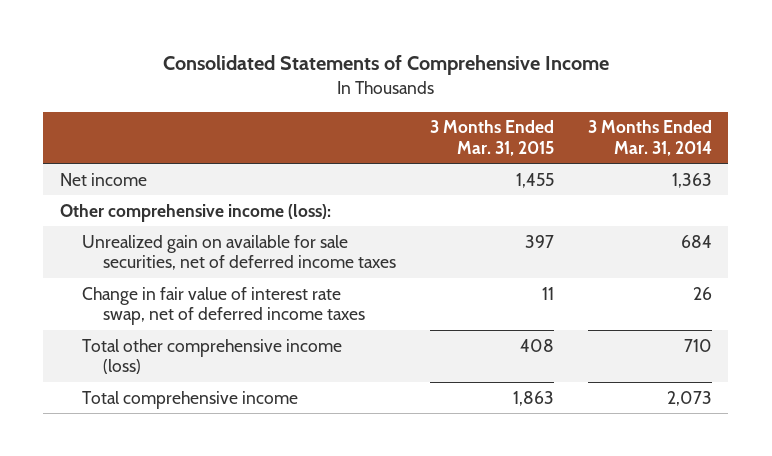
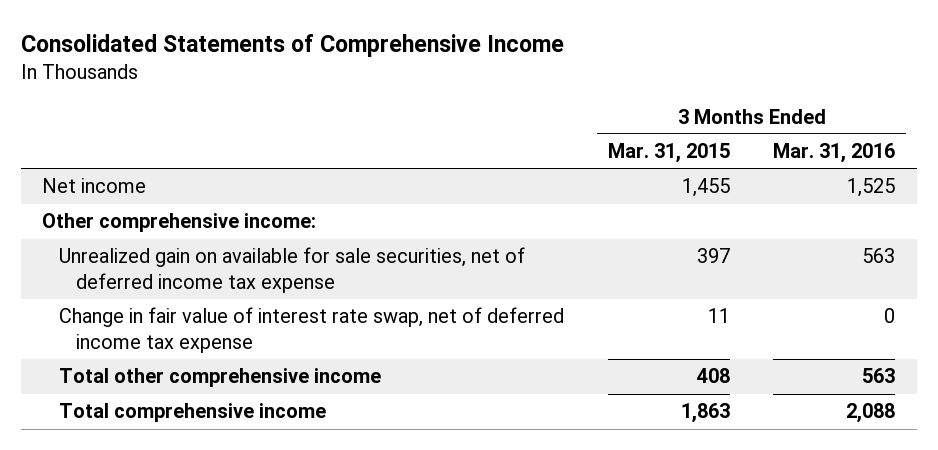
[587,120,712,156] 3 Months Ended Mar. 31, 2014 -> none
none -> [773,143,896,164] Mar. 31, 2016
[59,203,331,222] Other comprehensive income (loss): -> [42,213,317,233] Other comprehensive income:
[81,234,397,271] Unrealized gain on available for sale securities, net of deferred income taxes -> [59,247,526,293] Unrealized gain on available for sale securities, net of deferred income tax expense
[81,286,366,326] Change in fair value of interest rate swap, net of deferred income taxes -> [59,307,565,353] Change in fair value of interest rate swap, net of deferred income tax expense
[81,338,342,375] Total other comprehensive income (loss) -> [59,368,382,388] Total other comprehensive income

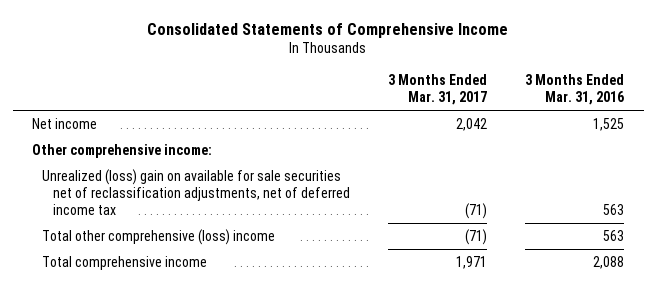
[607,143,730,164] Mar. 31, 2015 -> none
none -> [387,74,487,106] 3 Months Ended Mar. 31, 2017
[59,307,565,353] Change in fair value of interest rate swap, net of deferred income tax expense -> none
[59,247,526,293] Unrealized gain on available for sale securities, net of deferred income tax expense -> [42,168,350,216] Unrealized (loss) gain on available for sale securities net of reclassification adjustments, net of deferred income tax
[59,368,382,388] Total other comprehensive income -> [42,228,276,245] Total other comprehensive (loss) income

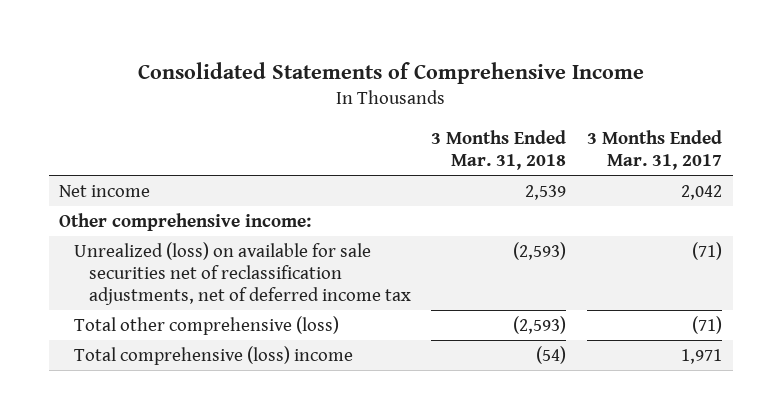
[525,74,625,106] 3 Months Ended Mar. 31, 2016 -> none
none -> [431,130,567,171] 3 Months Ended Mar. 31, 2018
[42,168,350,216] Unrealized (loss) gain on available for sale securities net of reclassification adjustments, net of deferred income tax -> [74,241,411,306] Unrealized (loss) on available for sale securities net of reclassification adjustments, net of deferred income tax
[42,228,276,245] Total other comprehensive (loss) income -> [74,315,340,335] Total other comprehensive (loss)
[42,255,208,270] Total comprehensive income -> [74,345,354,365] Total comprehensive (loss) income

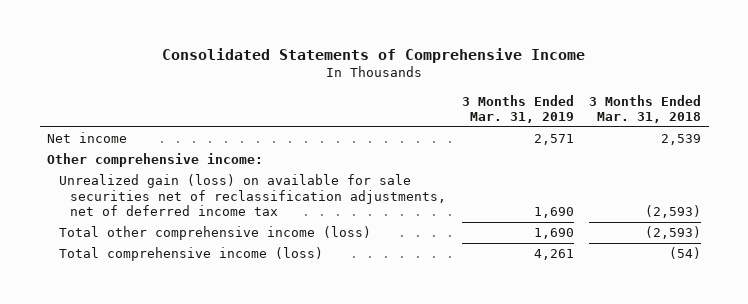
[587,130,723,171] 3 Months Ended Mar. 31, 2017 -> none
none -> [461,94,574,124] 3 Months Ended Mar. 31, 2019
[74,241,411,306] Unrealized (loss) on available for sale securities net of reclassification adjustments, net of deferred income tax -> [58,174,447,217] Unrealized gain (loss) on available for sale securities net of reclassification adjustments, net of deferred income tax
[74,315,340,335] Total other comprehensive (loss) -> [58,226,371,241] Total other comprehensive income (loss)
[74,345,354,365] Total comprehensive (loss) income -> [58,247,323,262] Total comprehensive income (loss)

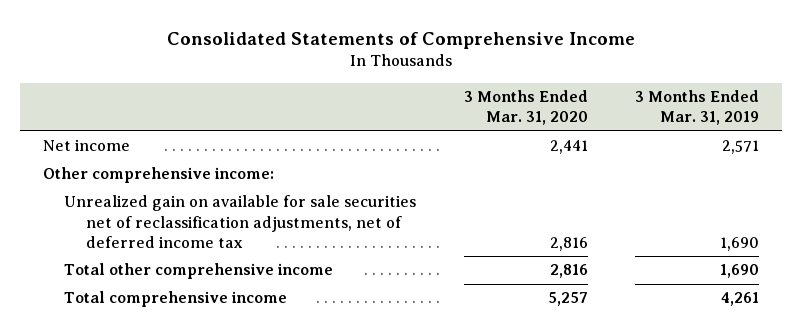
[589,94,702,124] 3 Months Ended Mar. 31, 2018 -> none
none -> [463,89,588,126] 3 Months Ended Mar. 31, 2020
[58,174,447,217] Unrealized gain (loss) on available for sale securities net of reclassification adjustments, net of deferred income tax -> [64,195,417,249] Unrealized gain on available for sale securities net of reclassification adjustments, net of deferred income tax
[58,226,371,241] Total other comprehensive income (loss) -> [64,263,334,280] Total other comprehensive income
[58,247,323,262] Total comprehensive income (loss) -> [64,291,288,308] Total comprehensive income

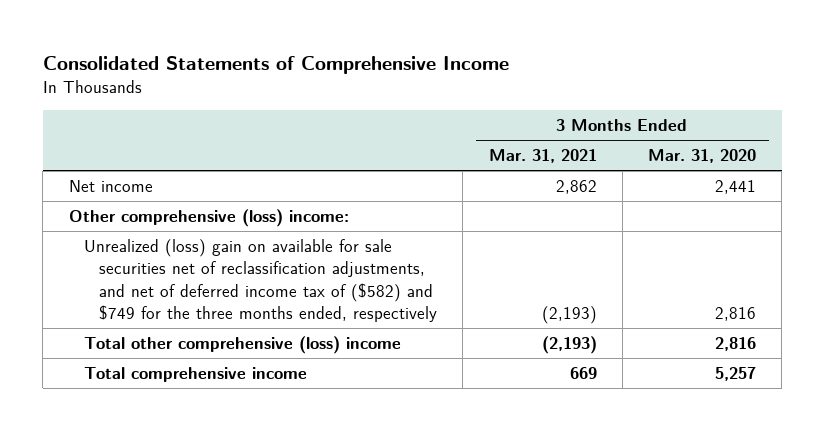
[634,89,759,126] 3 Months Ended Mar. 31, 2019 -> none
none -> [488,149,597,164] Mar. 31, 2021
[43,167,275,184] Other comprehensive income: -> [68,209,349,228] Other comprehensive (loss) income:
[64,195,417,249] Unrealized gain on available for sale securities net of reclassification adjustments, net of deferred income tax -> [83,239,438,322] Unrealized (loss) gain on available for sale securities net of reclassification adjustments, and net of deferred income tax of ($582) and $749 for the three months ended, respectively
[64,263,334,280] Total other comprehensive income -> [83,336,401,355] Total other comprehensive (loss) income

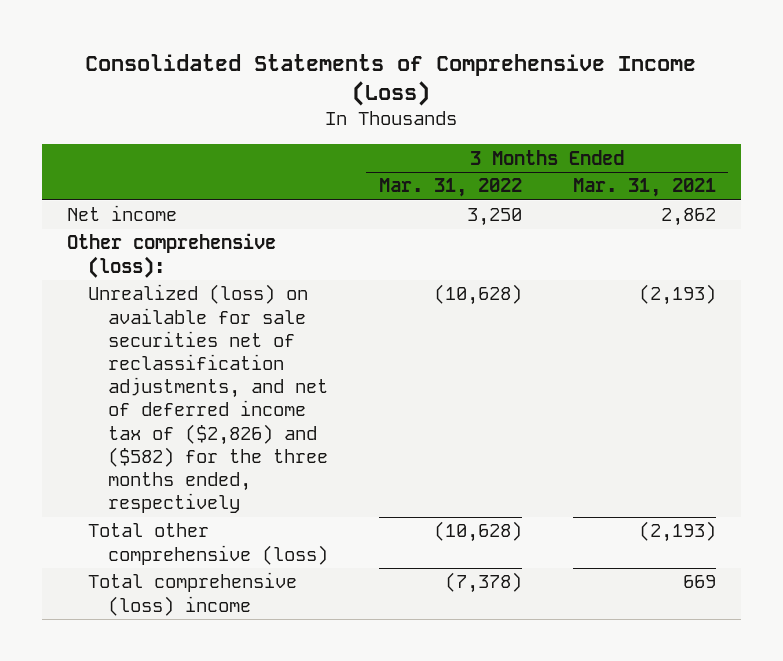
[42,55,509,74] Consolidated Statements of Comprehensive Income -> [85,54,697,107] Consolidated Statements of Comprehensive Income (Loss)
[648,149,757,164] Mar. 31, 2020 -> none
none -> [378,178,522,198] Mar. 31, 2022
[68,209,349,228] Other comprehensive (loss) income: -> [67,233,277,278] Other comprehensive (loss):
[83,239,438,322] Unrealized (loss) gain on available for sale securities net of reclassification adjustments, and net of deferred income tax of ($582) and $749 for the three months ended, respectively -> [87,284,329,514] Unrealized (loss) on available for sale securities net of reclassification adjustments, and net of deferred income tax of ($2,826) and ($582) for the three months ended, respectively
[83,336,401,355] Total other comprehensive (loss) income -> [87,523,329,565] Total other comprehensive (loss)
[83,367,307,383] Total comprehensive income -> [87,572,297,616] Total comprehensive (loss) income

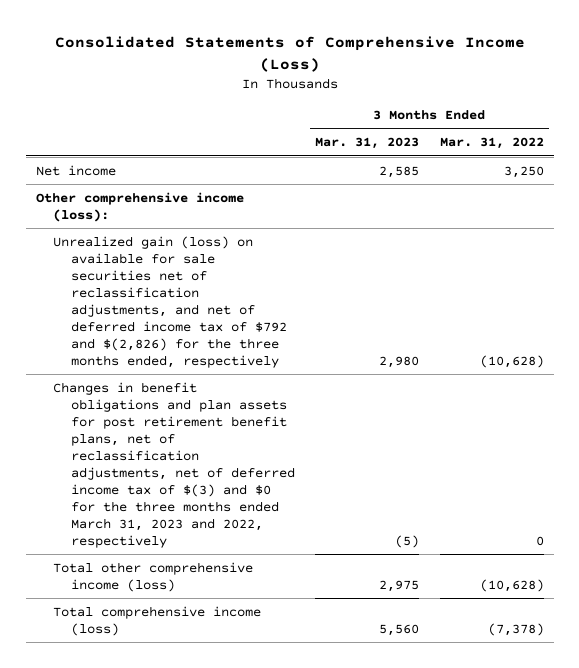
[572,178,716,198] Mar. 31, 2021 -> none
none -> [315,137,420,150] Mar. 31, 2023
[67,233,277,278] Other comprehensive (loss): -> [35,191,244,222] Other comprehensive income (loss):
[87,284,329,514] Unrealized (loss) on available for sale securities net of reclassification adjustments, and net of deferred income tax of ($2,826) and ($582) for the three months ended, respectively -> [53,235,287,368] Unrealized gain (loss) on available for sale securities net of reclassification adjustments, and net of deferred income tax of $792 and $(2,826) for the three months ended, respectively
none -> [53,381,295,548] Changes in benefit obligations and plan assets for post retirement benefit plans, net of reclassification adjustments, net of deferred income tax of $(3) and $0 for the three months ended March 31, 2023 and 2022, respectively
[87,523,329,565] Total other comprehensive (loss) -> [53,561,254,592] Total other comprehensive income (loss)
[87,572,297,616] Total comprehensive (loss) income -> [53,605,262,636] Total comprehensive income (loss)

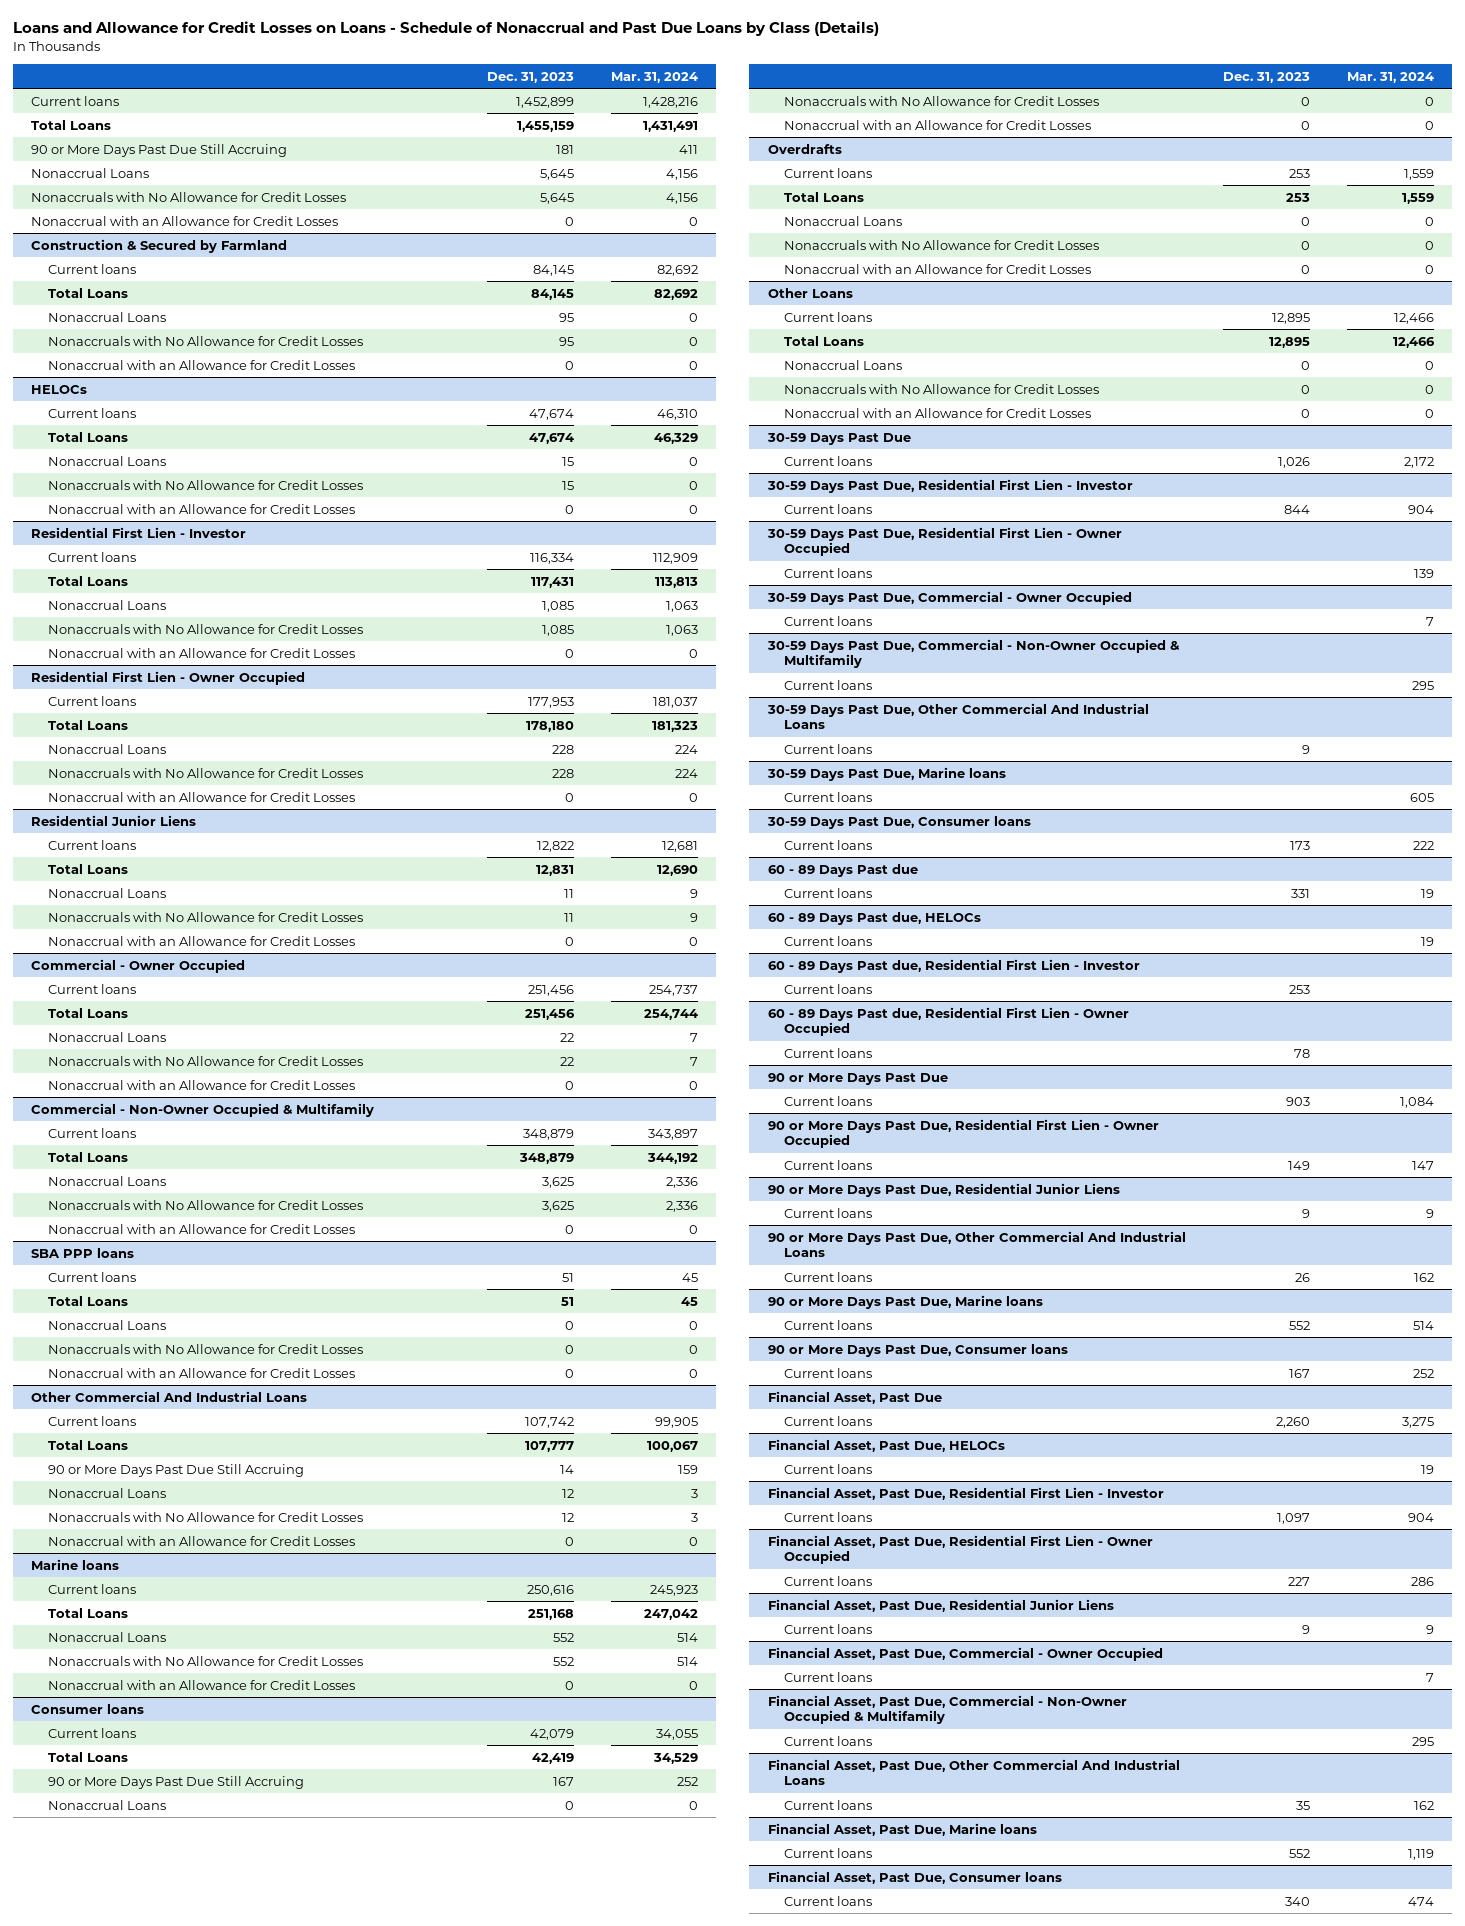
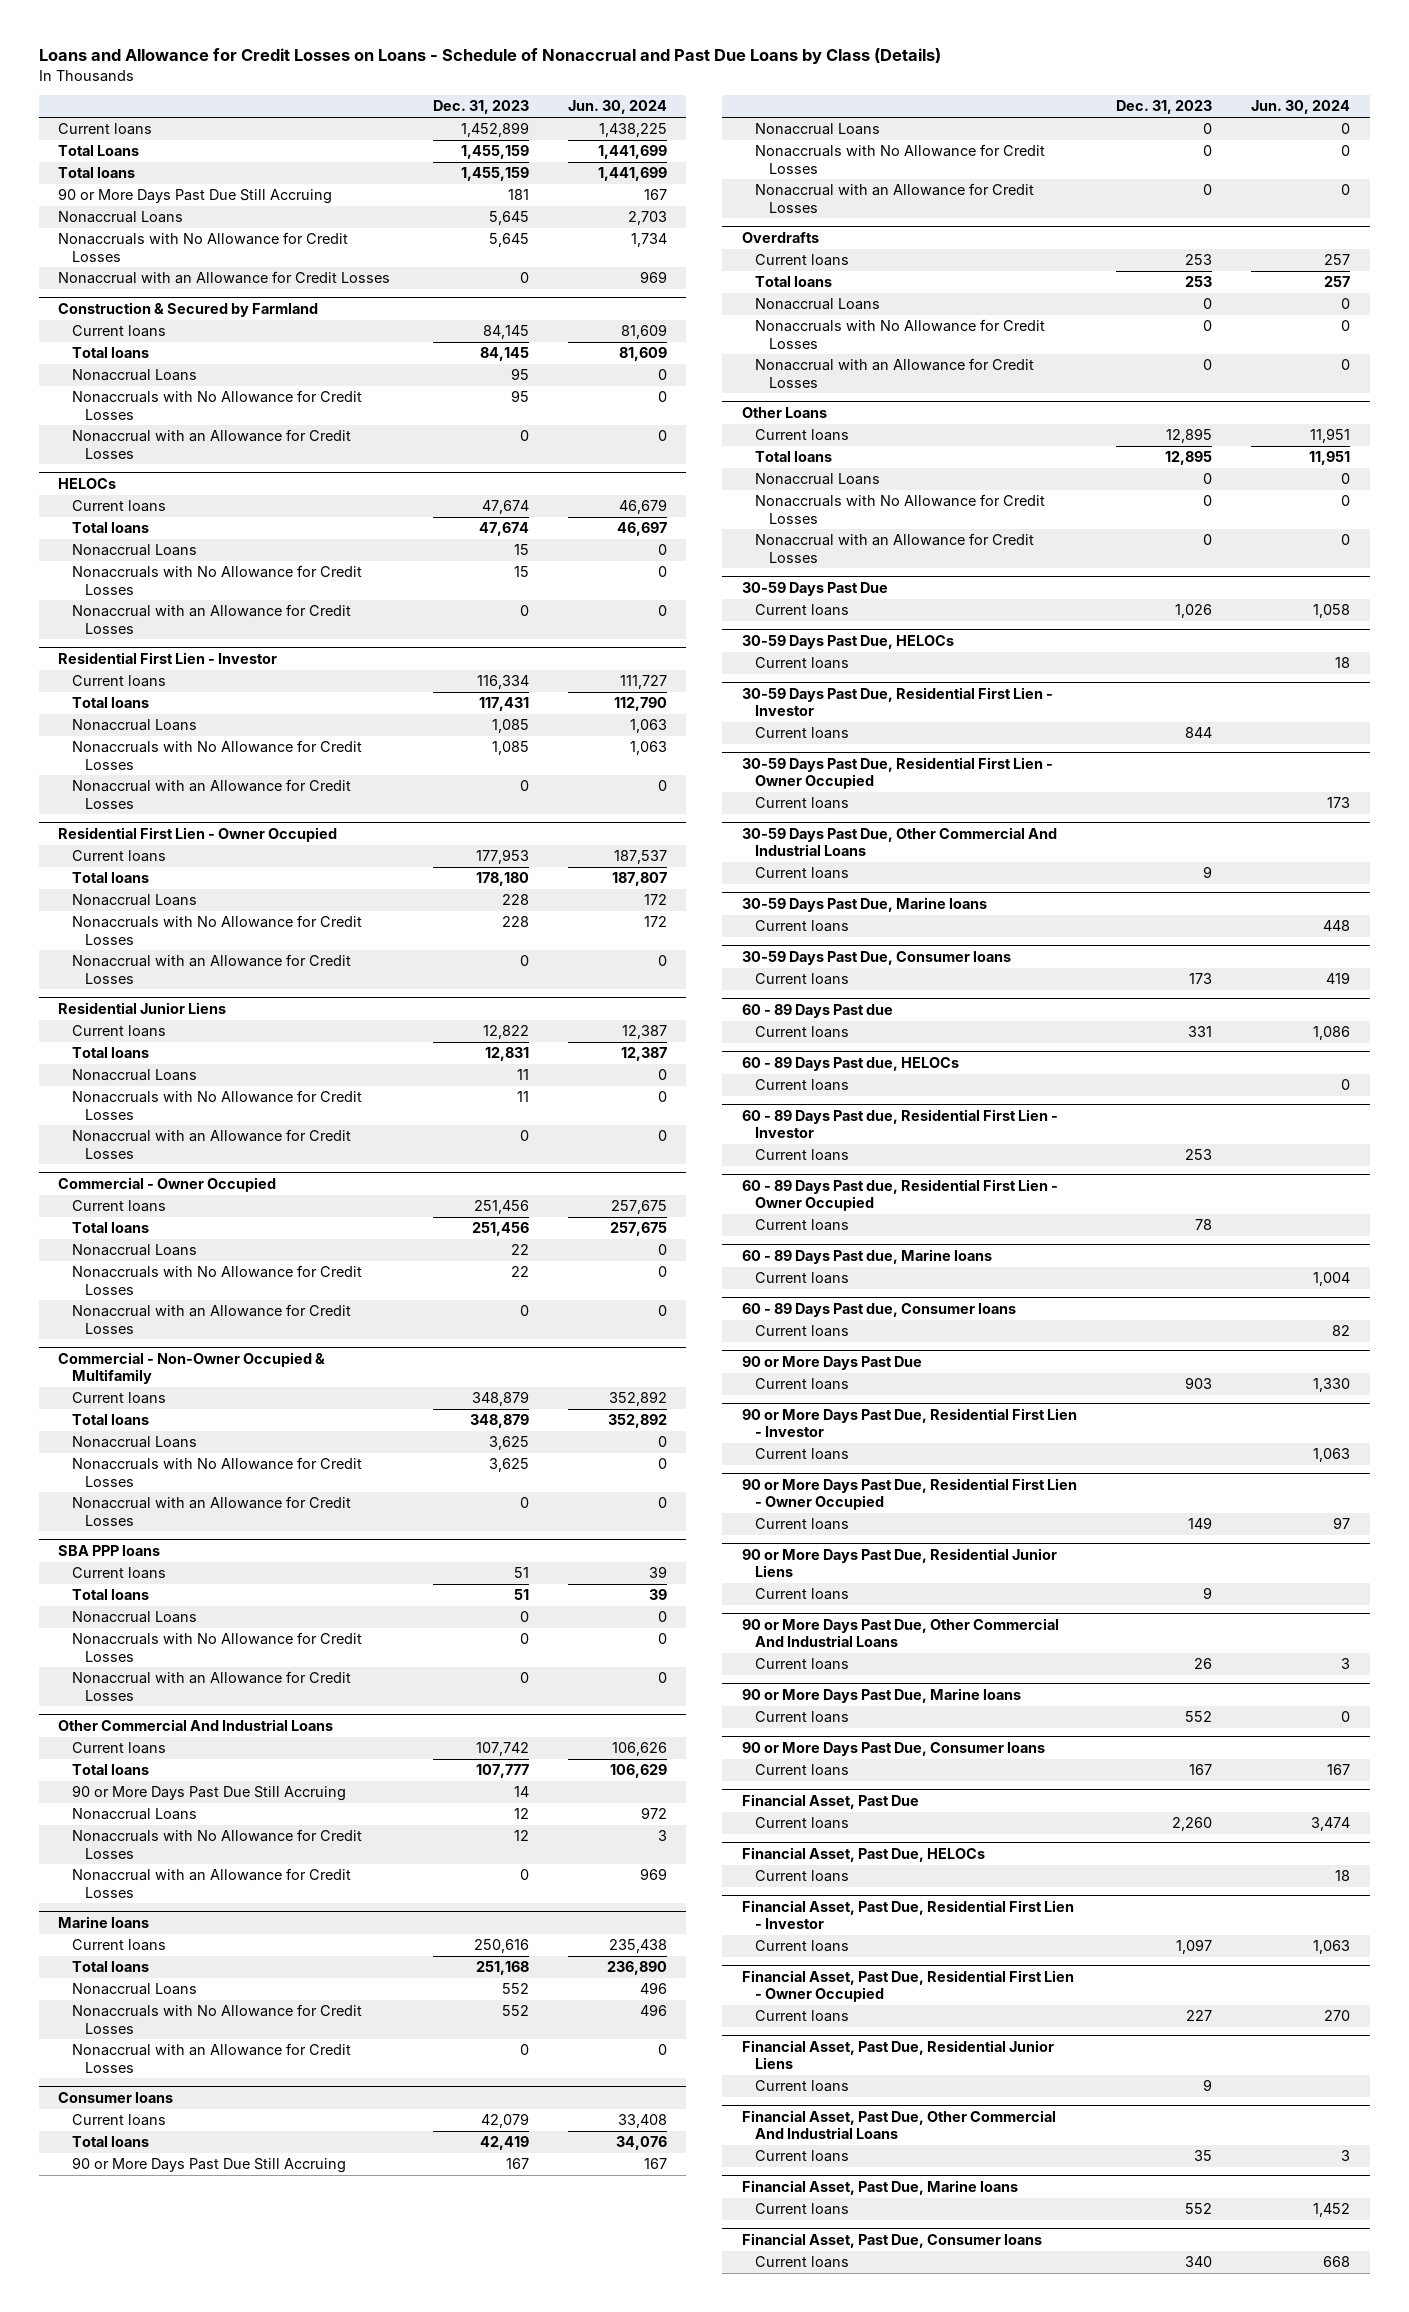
[610,71,698,83] Mar. 31, 2024 -> none
none -> [567,100,667,115] Jun. 30, 2024
none -> [58,167,136,179] Total loans
[48,287,129,298] Total Loans -> [71,347,149,359] Total loans
[48,431,129,442] Total Loans -> [71,522,149,534] Total loans
[48,575,129,586] Total Loans -> [71,697,149,709] Total loans
[48,719,129,730] Total Loans -> [71,872,149,884] Total loans
[48,863,129,874] Total Loans -> [71,1047,149,1059] Total loans
[48,1007,129,1018] Total Loans -> [71,1222,149,1234] Total loans
[48,1151,129,1162] Total Loans -> [71,1414,149,1426] Total loans
[48,1295,129,1306] Total Loans -> [71,1589,149,1601] Total loans
[48,1439,129,1450] Total Loans -> [71,1764,149,1776] Total loans
[48,1607,129,1618] Total Loans -> [71,1961,149,1973] Total loans
[48,1751,129,1762] Total Loans -> [71,2136,149,2148] Total loans
[784,191,865,202] Total Loans -> [755,276,833,288] Total loans
[784,335,865,346] Total Loans -> [755,451,833,463] Total loans
none -> [741,634,954,649] 30-59 Days Past Due, HELOCs
none -> [755,657,850,670] Current loans
[766,590,1132,605] 30-59 Days Past Due, Commercial - Owner Occupied -> none
[784,615,873,626] Current loans -> none
[766,638,1180,669] 30-59 Days Past Due, Commercial - Non-Owner Occupied & Multifamily -> none
[784,679,873,690] Current loans -> none
none -> [741,1248,992,1264] 60 - 89 Days Past due, Marine loans
none -> [755,1272,850,1285] Current loans
none -> [741,1302,1016,1317] 60 - 89 Days Past due, Consumer loans
none -> [755,1325,850,1338] Current loans
none -> [741,1407,1077,1438] 90 or More Days Past Due, Residential First Lien - Investor
none -> [755,1448,850,1461] Current loans
[767,1646,1163,1661] Financial Asset, Past Due, Commercial - Owner Occupied -> none
[784,1671,873,1682] Current loans -> none
[767,1694,1127,1725] Financial Asset, Past Due, Commercial - Non-Owner Occupied & Multifamily -> none
[784,1735,873,1746] Current loans -> none

